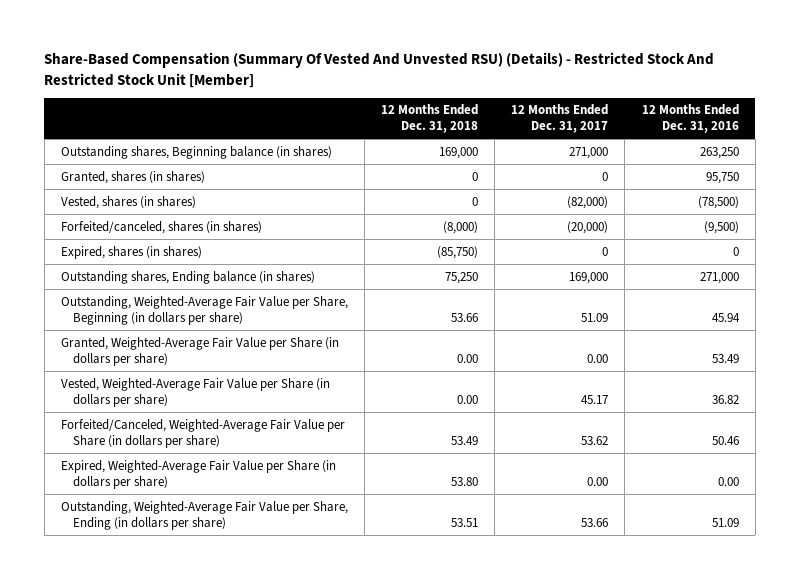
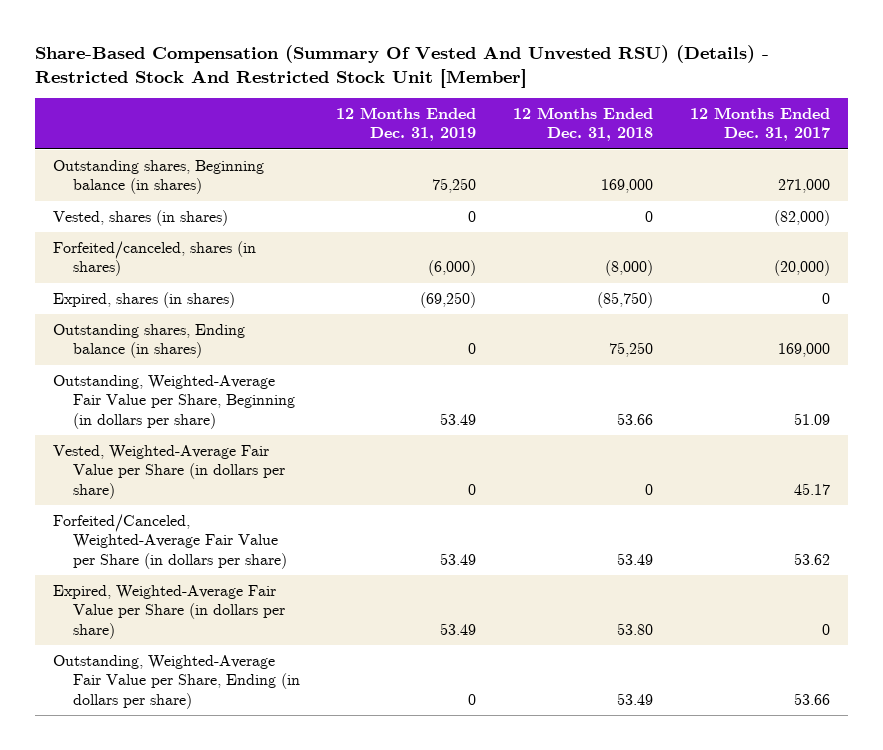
[641,104,739,134] 12 Months Ended Dec. 31, 2016 -> none
none -> [336,106,477,142] 12 Months Ended Dec. 31, 2019
[60,170,205,184] Granted, shares (in shares) -> none
[60,336,339,366] Granted, Weighted-Average Fair Value per Share (in dollars per share) -> none
[457,394,479,404] 0.00 -> [645,483,654,495] 0
[587,476,609,486] 0.00 -> [821,623,830,635] 0
[451,517,479,527] 53.51 -> [617,692,654,705] 53.49

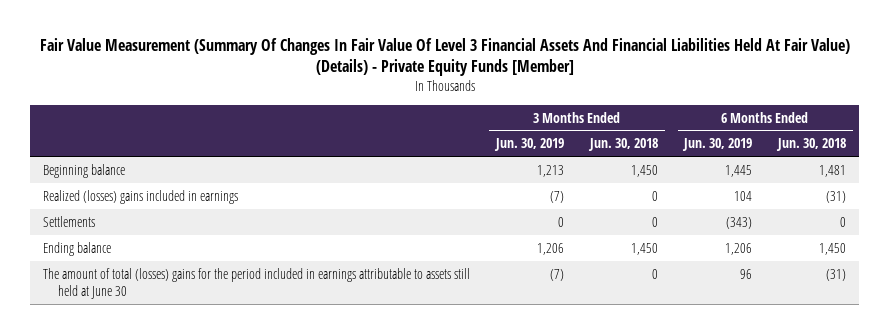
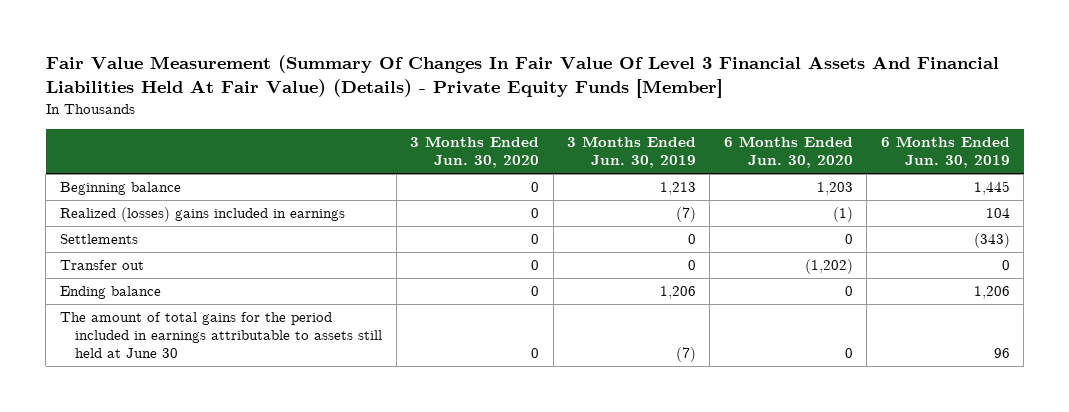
[588,138,659,152] Jun. 30, 2018 -> none
[776,138,847,152] Jun. 30, 2018 -> none
none -> [410,136,540,169] 3 Months Ended Jun. 30, 2020
none -> [723,136,853,169] 6 Months Ended Jun. 30, 2020
none -> [59,260,144,271] Transfer out
[42,267,470,300] The amount of total (losses) gains for the period included in earnings attributable to assets still held at June 30 -> [59,312,383,359] The amount of total gains for the period included in earnings attributable to assets still held at June 30

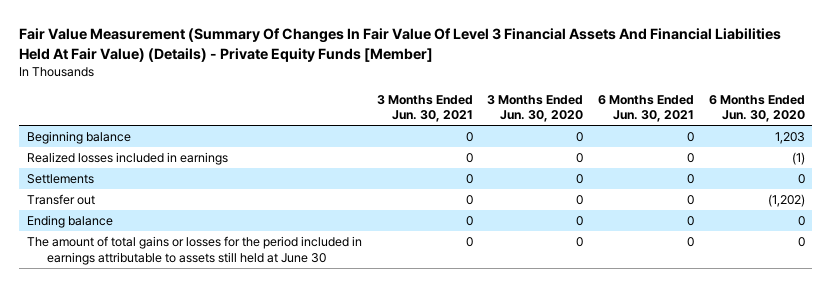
[566,136,696,169] 3 Months Ended Jun. 30, 2019 -> none
[880,136,1010,169] 6 Months Ended Jun. 30, 2019 -> none
none -> [376,94,473,123] 3 Months Ended Jun. 30, 2021
none -> [597,94,694,123] 6 Months Ended Jun. 30, 2021
[59,207,345,223] Realized (losses) gains included in earnings -> [26,152,228,166] Realized losses included in earnings
[59,312,383,359] The amount of total gains for the period included in earnings attributable to assets still held at June 30 -> [26,236,362,265] The amount of total gains or losses for the period included in earnings attributable to assets still held at June 30

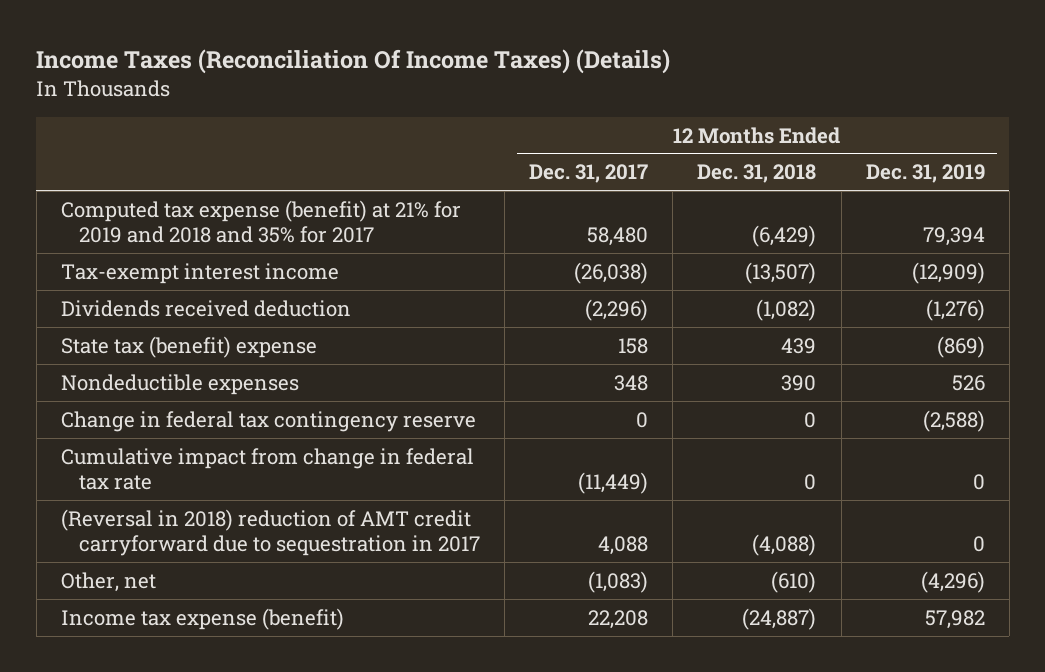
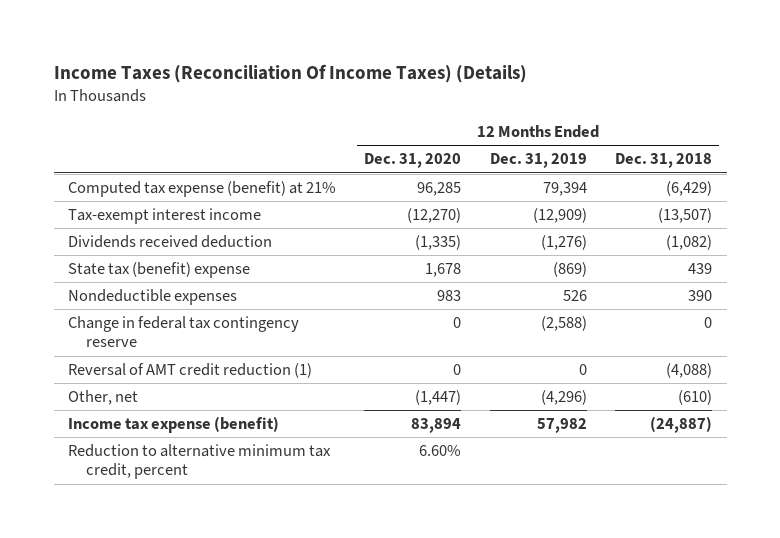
[529,164,649,184] Dec. 31, 2017 -> none
none -> [364,153,462,169] Dec. 31, 2020
[60,199,461,244] Computed tax expense (benefit) at 21% for 2019 and 2018 and 35% for 2017 -> [67,181,336,198] Computed tax expense (benefit) at 21%
[60,447,474,491] Cumulative impact from change in federal tax rate -> none
[60,508,481,557] (Reversal in 2018) reduction of AMT credit carryforward due to sequestration in 2017 -> [67,363,312,379] Reversal of AMT credit reduction (1)
none -> [67,444,331,480] Reduction to alternative minimum tax credit, percent

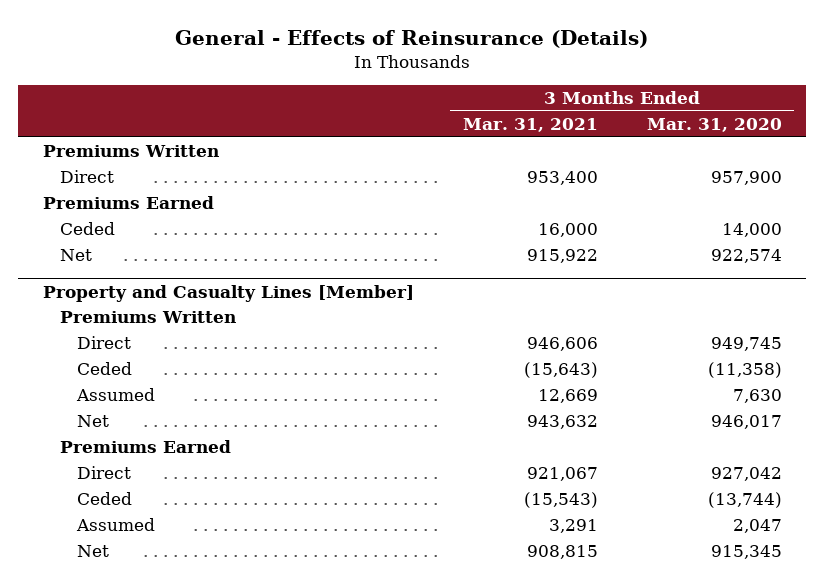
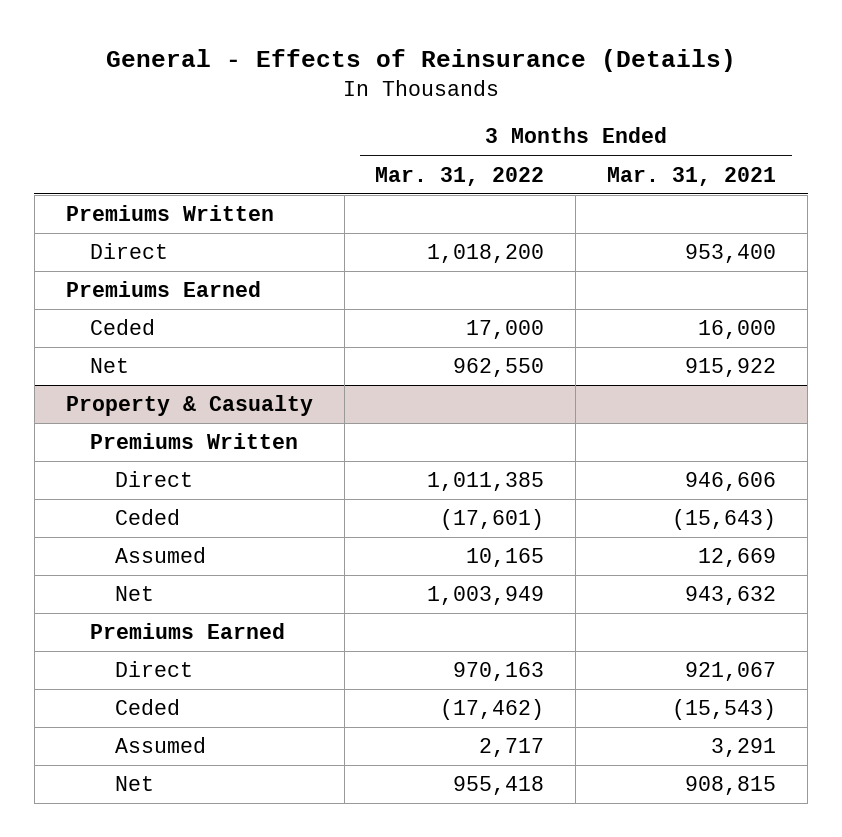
[646,118,782,133] Mar. 31, 2020 -> none
none -> [375,166,545,186] Mar. 31, 2022
[42,284,414,302] Property and Casualty Lines [Member] -> [65,395,313,417] Property & Casualty

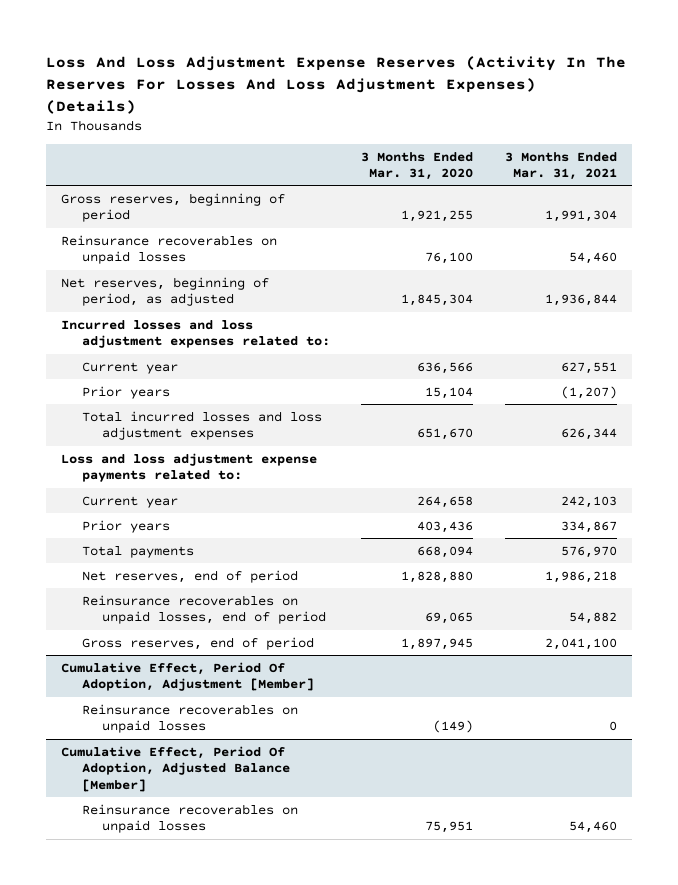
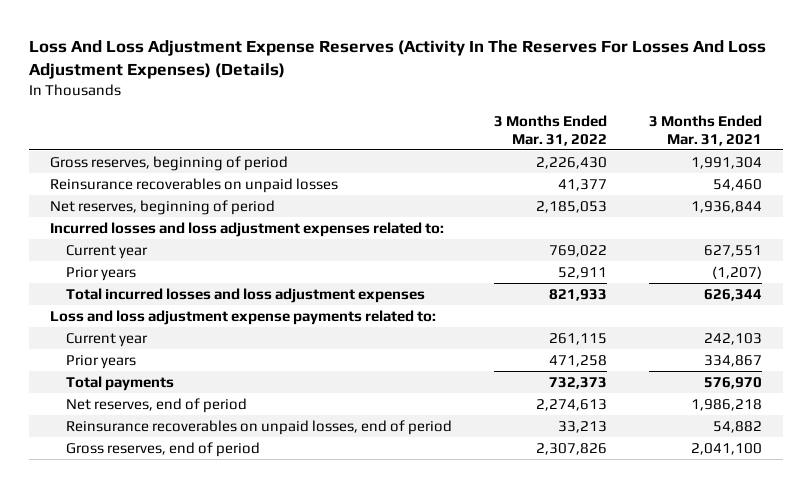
[361,151,474,180] 3 Months Ended Mar. 31, 2020 -> none
none -> [494,114,608,146] 3 Months Ended Mar. 31, 2022
[61,276,270,307] Net reserves, beginning of period, as adjusted -> [49,199,275,215] Net reserves, beginning of period
[61,661,314,692] Cumulative Effect, Period Of Adoption, Adjustment [Member] -> none
[81,703,298,734] Reinsurance recoverables on unpaid losses -> none
[61,745,290,792] Cumulative Effect, Period Of Adoption, Adjusted Balance [Member] -> none
[81,803,298,834] Reinsurance recoverables on unpaid losses -> none

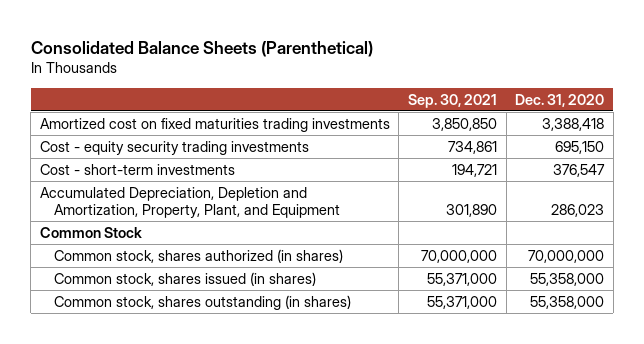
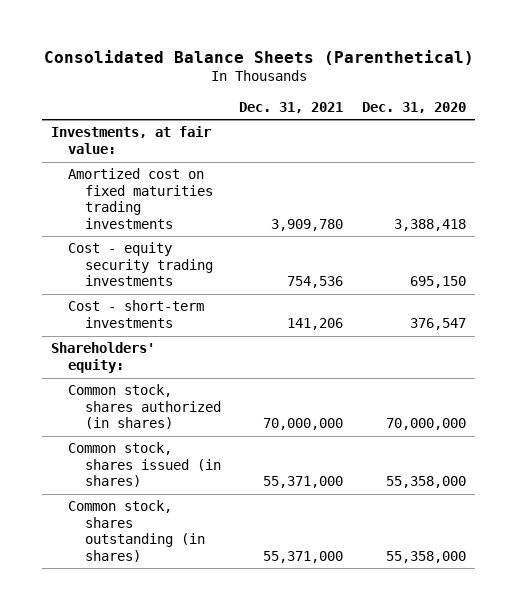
[407,93,497,108] Sep. 30, 2021 -> none
none -> [239,101,344,113] Dec. 31, 2021
none -> [51,126,212,154] Investments, at fair value:
[39,186,341,219] Accumulated Depreciation, Depletion and Amortization, Property, Plant, and Equipment -> none
[39,226,142,238] Common Stock -> none
none -> [51,342,156,373] Shareholders' equity:

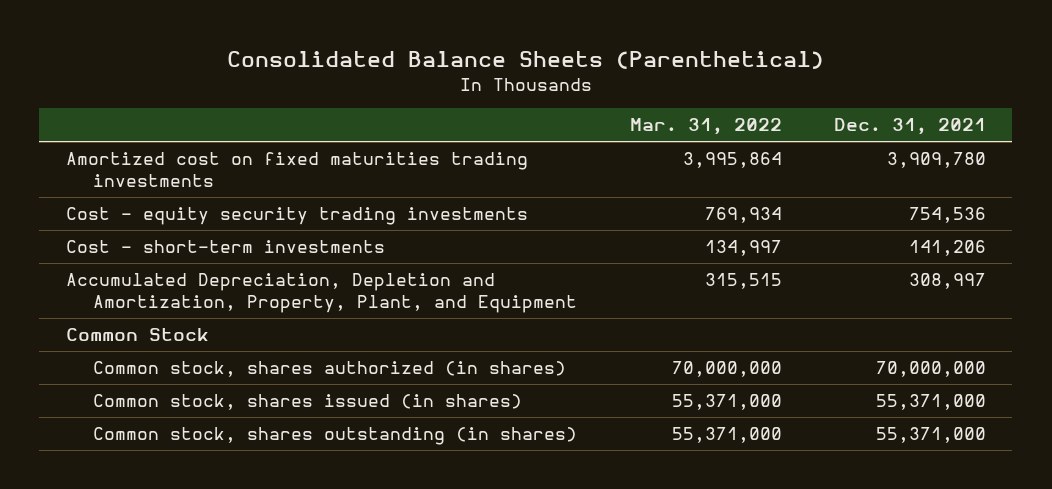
[361,101,466,113] Dec. 31, 2020 -> none
none -> [629,118,782,136] Mar. 31, 2022
[51,126,212,154] Investments, at fair value: -> none
[51,342,156,373] Shareholders' equity: -> none
none -> [65,273,578,313] Accumulated Depreciation, Depletion and Amortization, Property, Plant, and Equipment
none -> [65,328,209,342] Common Stock

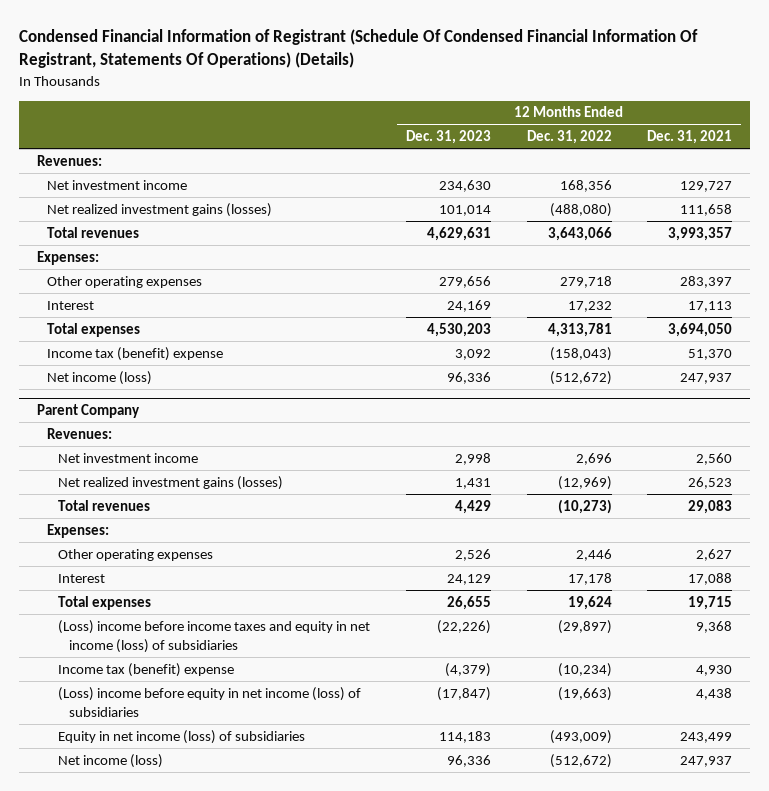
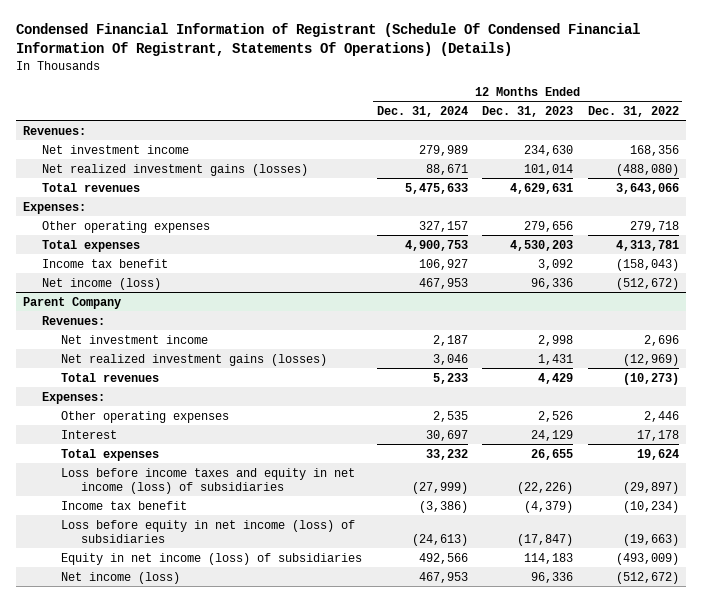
[647,130,733,145] Dec. 31, 2021 -> none
none -> [376,105,468,117] Dec. 31, 2024
[47,300,95,310] Interest -> none
[47,346,224,361] Income tax (benefit) expense -> [42,258,169,268] Income tax benefit
[57,619,370,654] (Loss) income before income taxes and equity in net income (loss) of subsidiaries -> [61,467,356,494] Loss before income taxes and equity in net income (loss) of subsidiaries
[57,662,234,677] Income tax (benefit) expense -> [61,500,188,510] Income tax benefit
[57,686,361,718] (Loss) income before equity in net income (loss) of subsidiaries -> [61,519,356,543] Loss before equity in net income (loss) of subsidiaries

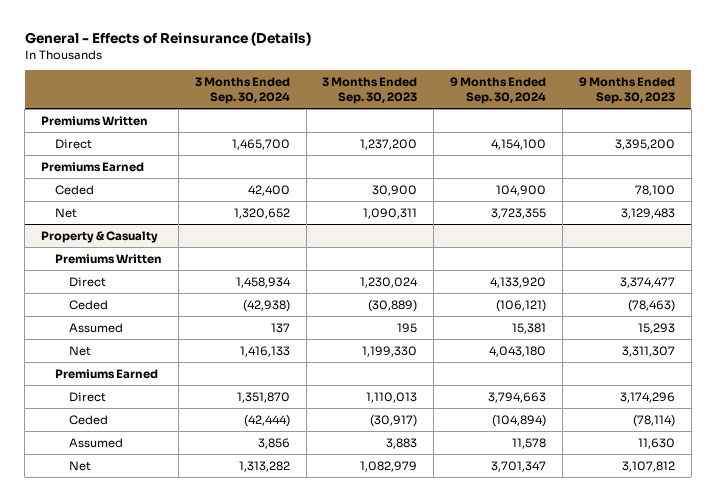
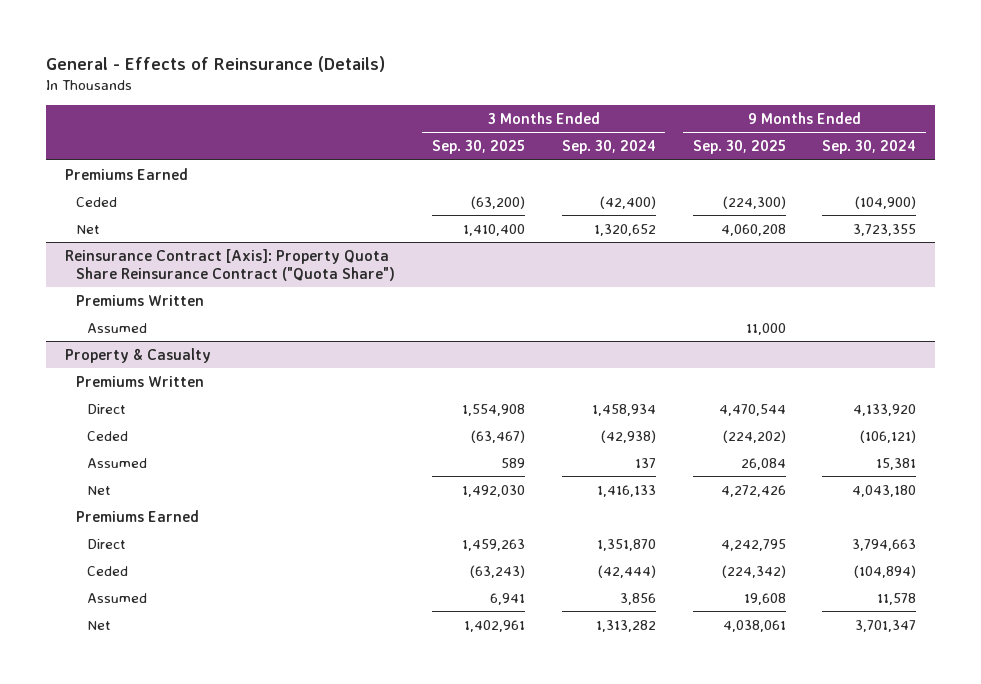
[322,77,418,104] 3 Months Ended Sep. 30, 2023 -> none
[578,77,675,104] 9 Months Ended Sep. 30, 2023 -> none
none -> [431,140,525,155] Sep. 30, 2025
none -> [692,140,786,155] Sep. 30, 2025
[41,115,149,126] Premiums Written -> none
[55,138,93,149] Direct -> none
[247,184,290,196] 42,400 -> [599,195,656,209] (42,400)
[496,184,547,196] 104,900 -> [855,195,917,209] (104,900)
none -> [64,248,395,281] Reinsurance Contract [Axis]: Property Quota Share Reinsurance Contract ("Quota Share")
none -> [75,294,204,306] Premiums Written
none -> [86,322,147,333] Assumed

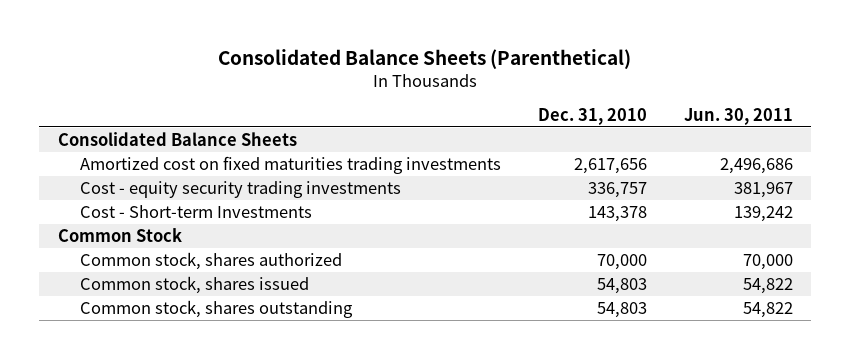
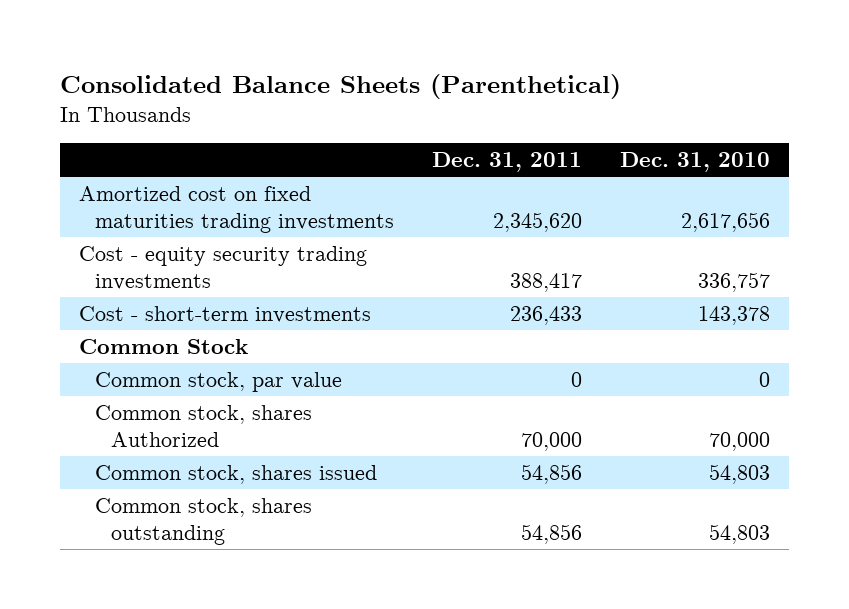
[683,108,793,126] Jun. 30, 2011 -> none
none -> [432,152,583,173] Dec. 31, 2011
[57,131,297,146] Consolidated Balance Sheets -> none
[80,204,313,218] Cost - Short-term Investments -> [78,306,371,324] Cost - short-term investments
none -> [94,372,342,393] Common stock, par value
[80,251,343,270] Common stock, shares authorized -> [94,405,312,447] Common stock, shares Authorized

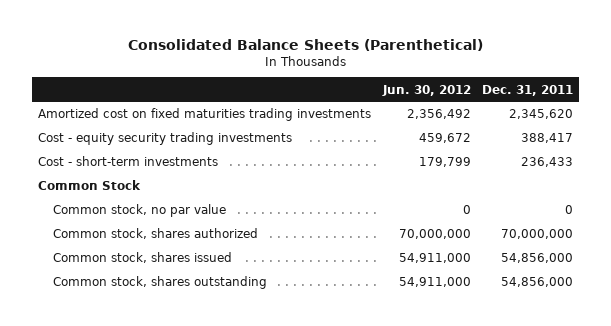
[620,152,771,173] Dec. 31, 2010 -> none
none -> [381,84,471,96] Jun. 30, 2012
[94,372,342,393] Common stock, par value -> [52,204,226,218] Common stock, no par value
[94,405,312,447] Common stock, shares Authorized -> [52,228,258,240] Common stock, shares authorized
[521,431,583,451] 70,000 -> [501,229,574,240] 70,000,000
[521,464,583,485] 54,856 -> [501,253,574,264] 54,856,000
[521,523,583,544] 54,856 -> [501,277,574,288] 54,856,000

